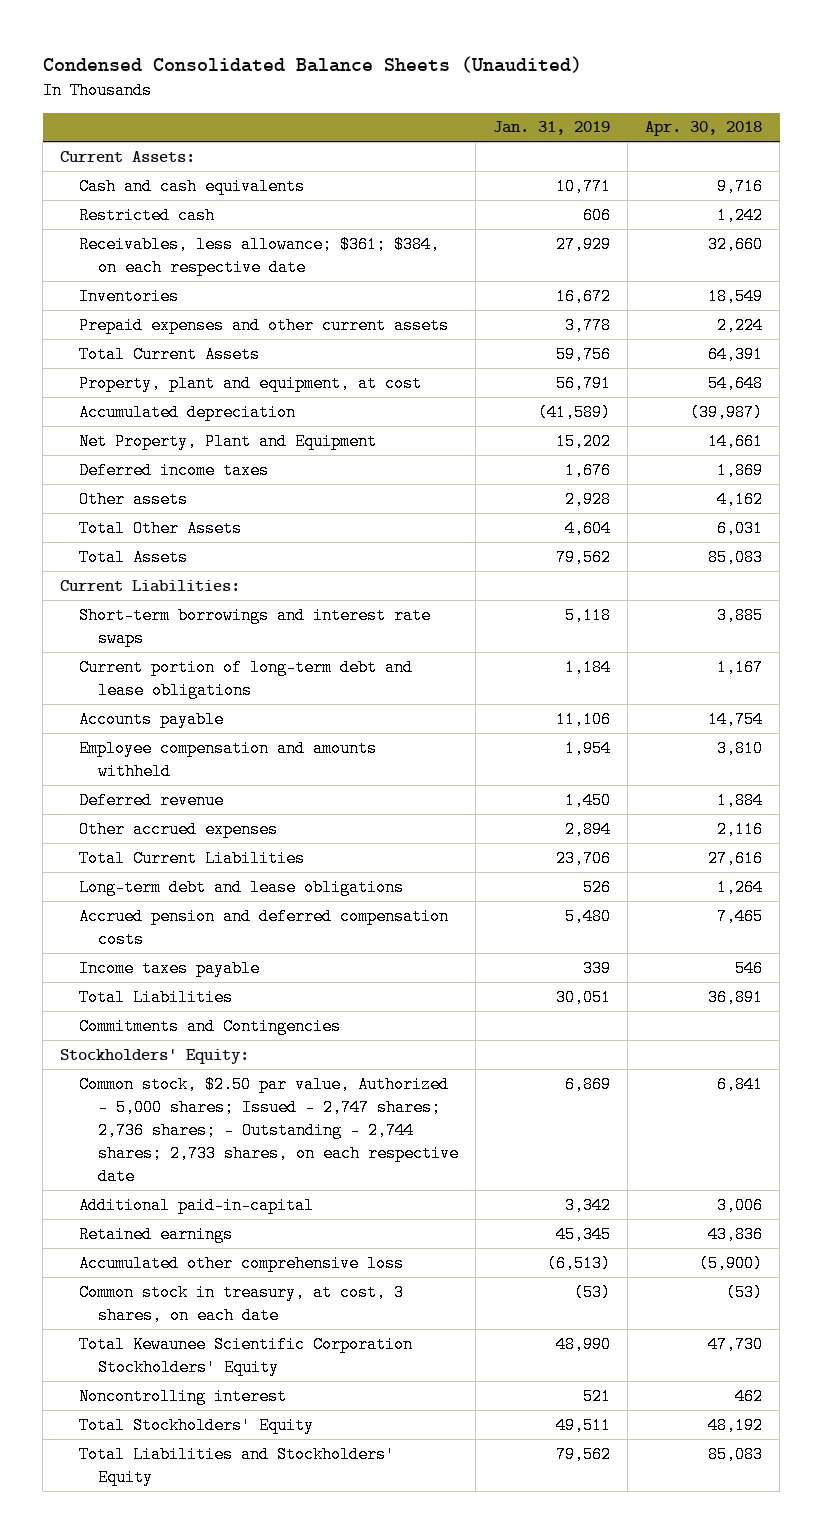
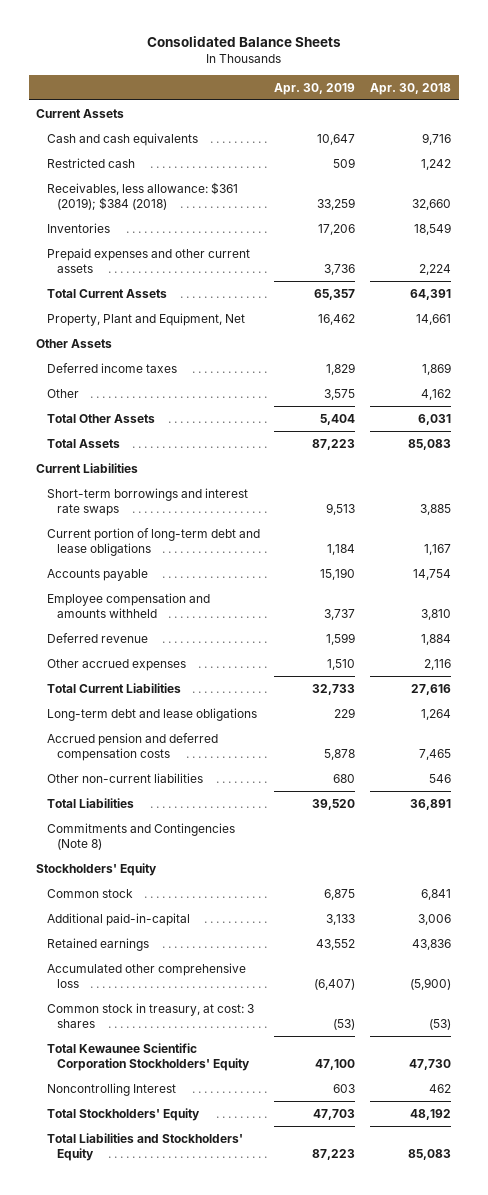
[42,55,582,73] Condensed Consolidated Balance Sheets (Unaudited) -> [146,36,341,48] Consolidated Balance Sheets
[493,121,611,136] Jan. 31, 2019 -> none
none -> [274,82,356,95] Apr. 30, 2019
[60,150,196,162] Current Assets: -> [36,108,125,118] Current Assets
[79,235,441,276] Receivables, less allowance; $361; $384, on each respective date -> [46,181,238,211] Receivables, less allowance: $361 (2019); $384 (2018)
[79,374,423,392] Property, plant and equipment, at cost -> none
[79,403,297,421] Accumulated depreciation -> none
[79,432,378,450] Net Property, Plant and Equipment -> [46,312,245,326] Property, Plant and Equipment, Net
none -> [36,338,113,348] Other Assets
[79,490,189,508] Other assets -> [46,388,79,398] Other
[60,579,241,592] Current Liabilities: -> [36,462,139,473] Current Liabilities
[79,959,261,977] Income taxes payable -> [46,772,203,783] Other non-current liabilities
[79,1017,342,1035] Commitments and Contingencies -> [46,822,235,851] Commitments and Contingencies (Note 8)
[60,1048,250,1064] Stockholders' Equity: -> [36,862,158,876] Stockholders' Equity
[79,1075,460,1186] Common stock, $2.50 par value, Authorized - 5,000 shares; Issued - 2,747 shares; 2,736 shares; - Outstanding - 2,744 shares; 2,733 shares, on each respective date -> [46,888,133,898] Common stock
[79,1283,405,1324] Common stock in treasury, at cost, 3 shares, on each date -> [46,1002,254,1029] Common stock in treasury, at cost: 3 shares
[79,1387,288,1405] Noncontrolling interest -> [46,1082,176,1096] Noncontrolling Interest

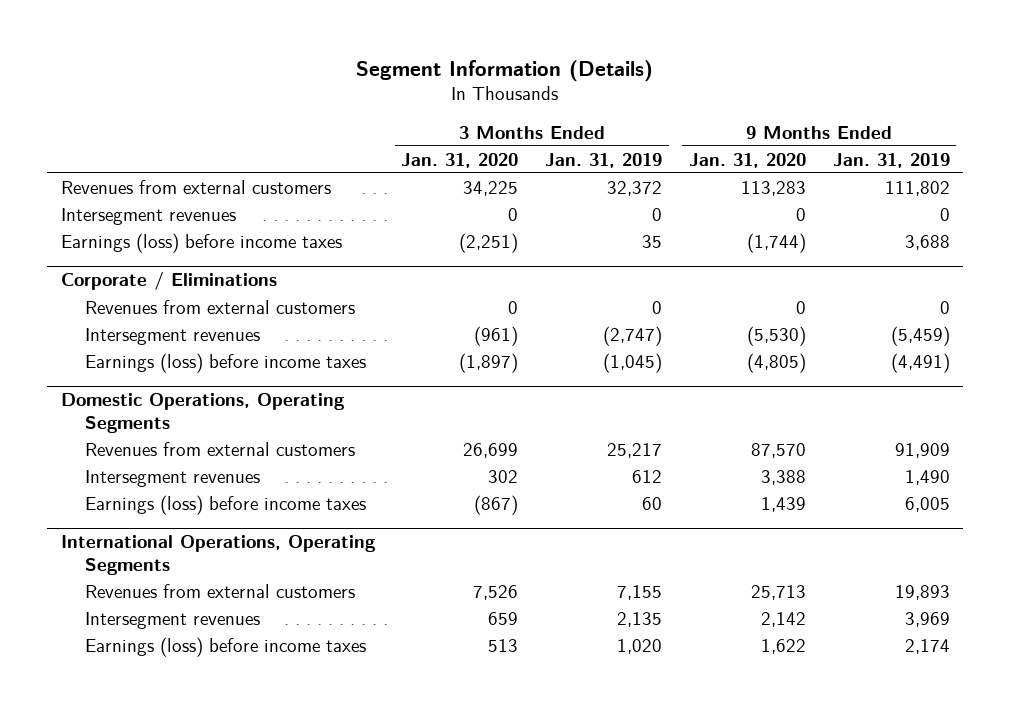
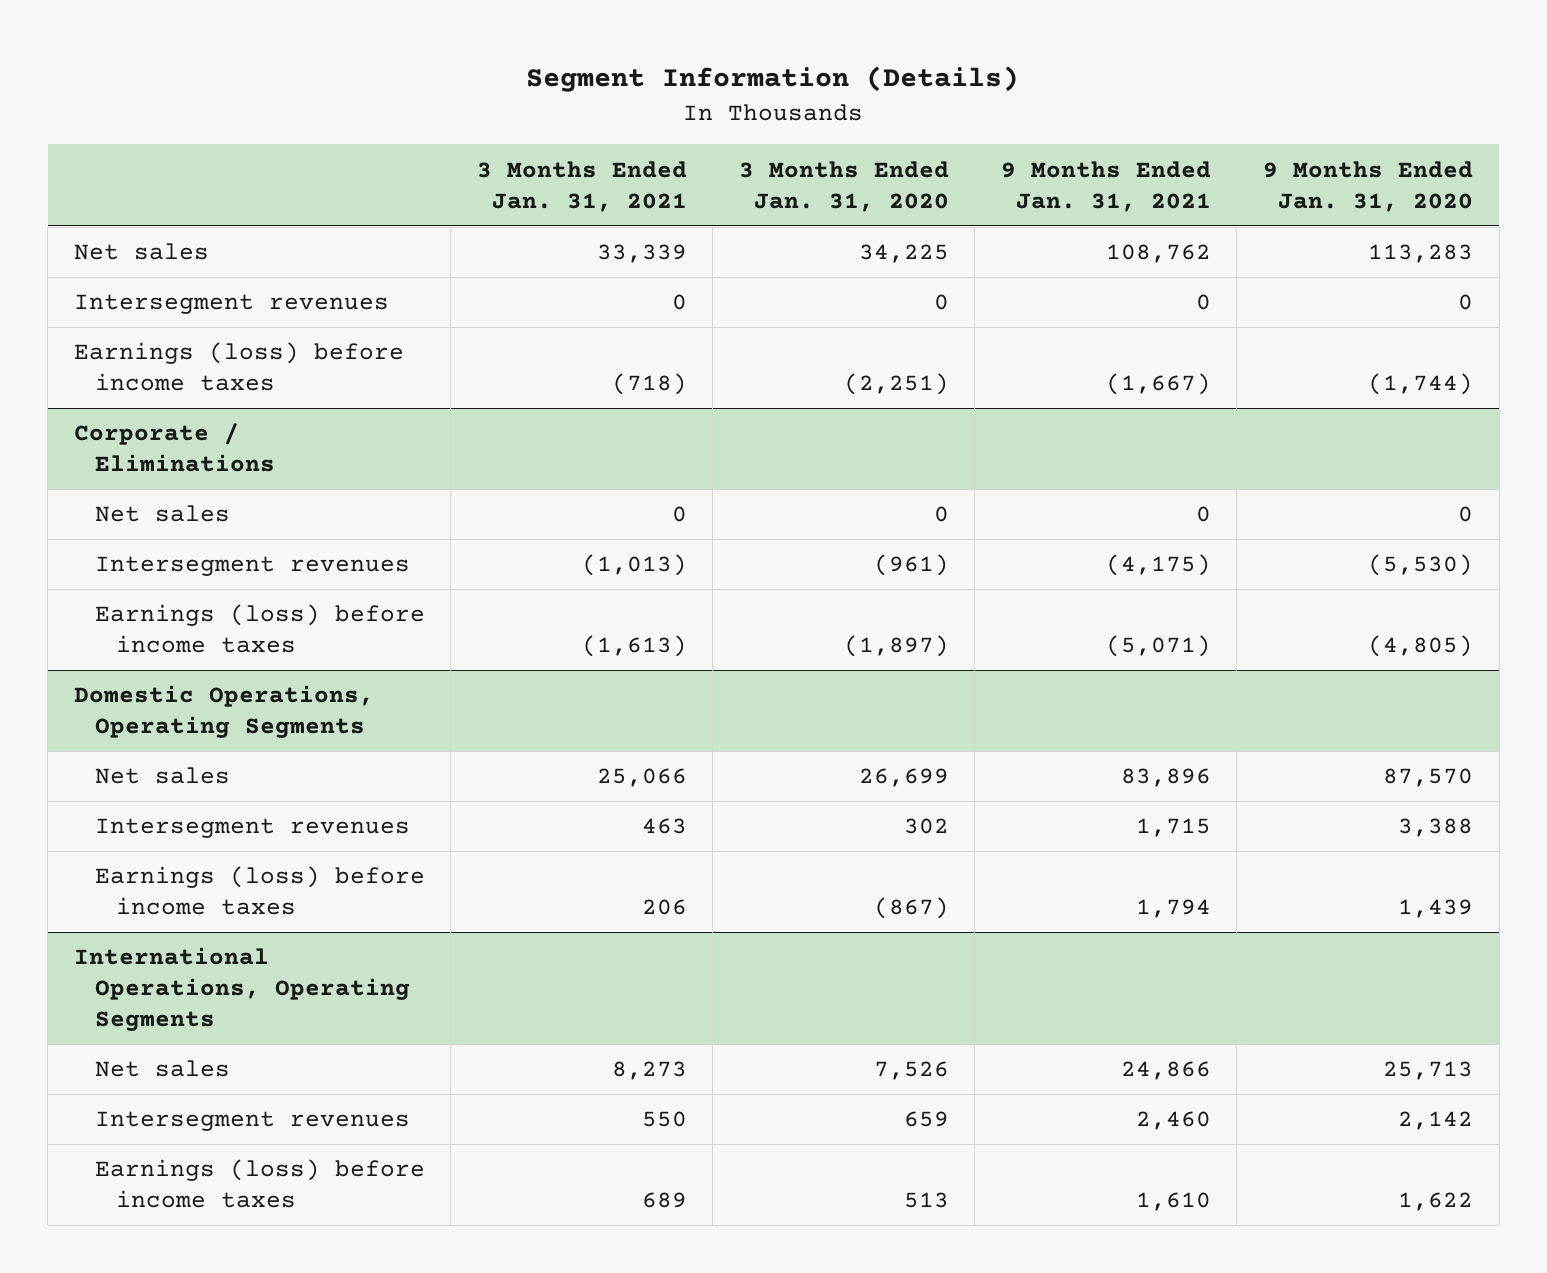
[545,152,663,168] Jan. 31, 2019 -> none
[832,152,950,168] Jan. 31, 2019 -> none
none -> [476,160,687,212] 3 Months Ended Jan. 31, 2021
none -> [1000,160,1211,212] 9 Months Ended Jan. 31, 2021
[60,180,331,195] Revenues from external customers -> [73,243,209,261] Net sales
[84,300,355,315] Revenues from external customers -> [94,505,230,523] Net sales
[84,442,355,457] Revenues from external customers -> [94,767,230,785] Net sales
[84,584,355,599] Revenues from external customers -> [94,1060,230,1078] Net sales

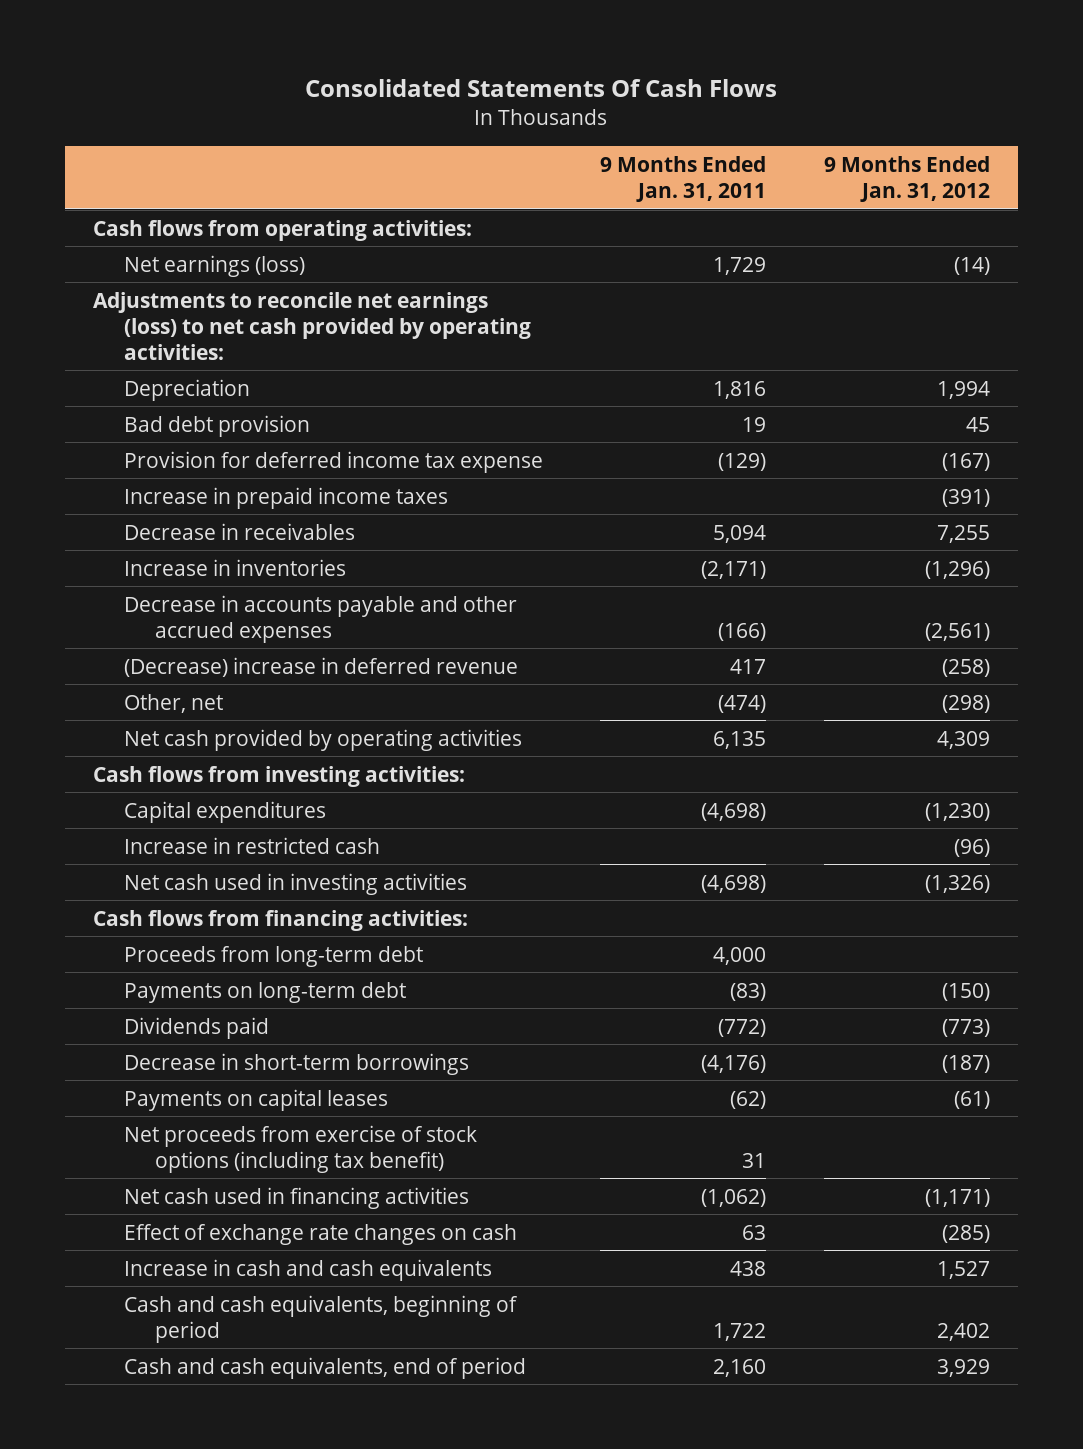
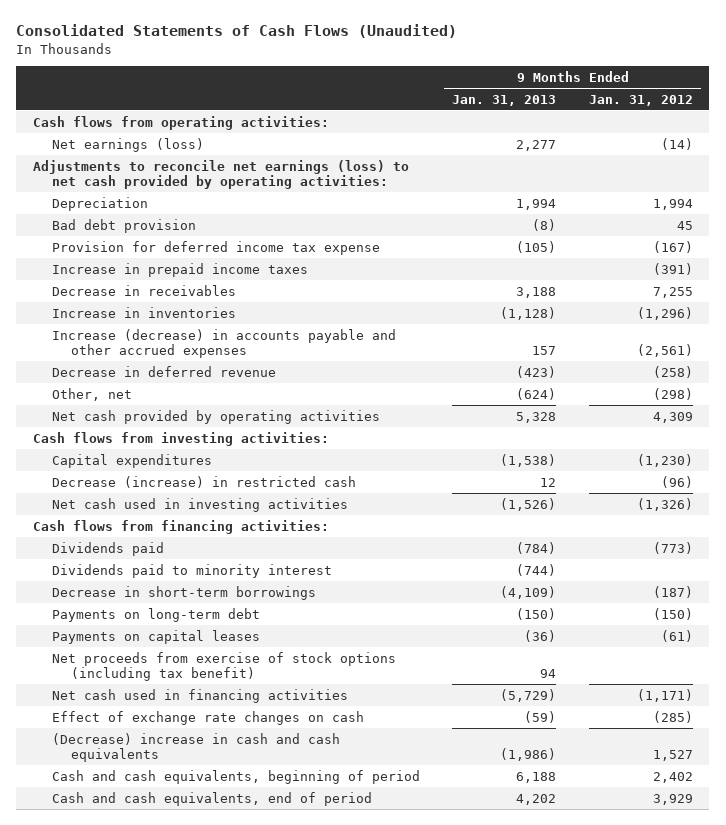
[305,79,778,98] Consolidated Statements Of Cash Flows -> [16,24,458,39] Consolidated Statements of Cash Flows (Unaudited)
[600,156,767,203] 9 Months Ended Jan. 31, 2011 -> none
none -> [452,94,557,106] Jan. 31, 2013
[124,594,518,643] Decrease in accounts payable and other accrued expenses -> [51,328,396,358] Increase (decrease) in accounts payable and other accrued expenses
[124,656,519,677] (Decrease) increase in deferred revenue -> [51,365,276,377] Decrease in deferred revenue
[124,836,381,854] Increase in restricted cash -> [51,475,356,488] Decrease (increase) in restricted cash
[124,945,424,967] Proceeds from long-term debt -> none
none -> [51,563,332,578] Dividends paid to minority interest
[124,981,407,1003] Payments on long-term debt -> [51,607,260,622] Payments on long-term debt
[124,1258,493,1281] Increase in cash and cash equivalents -> [51,732,340,762] (Decrease) increase in cash and cash equivalents

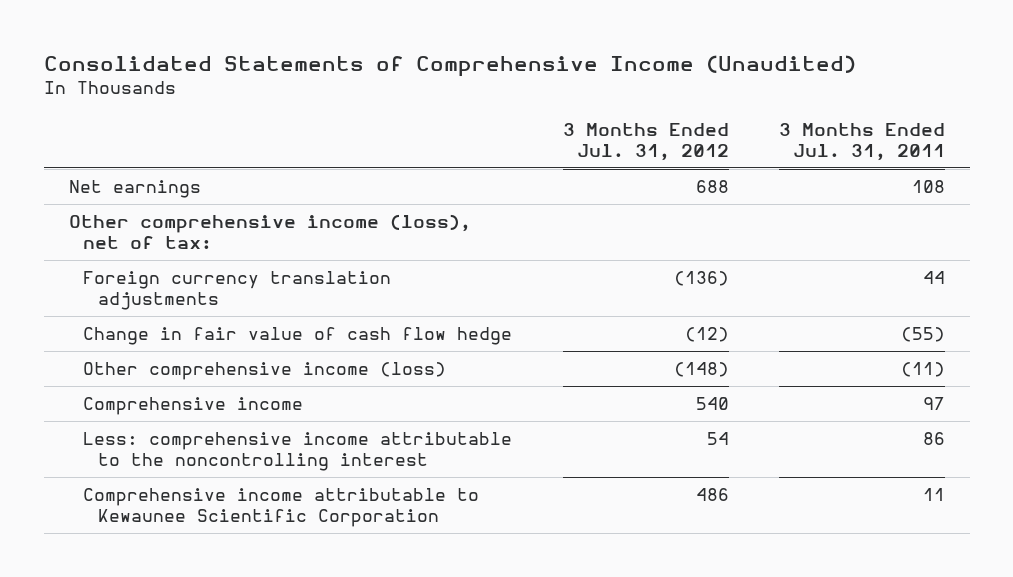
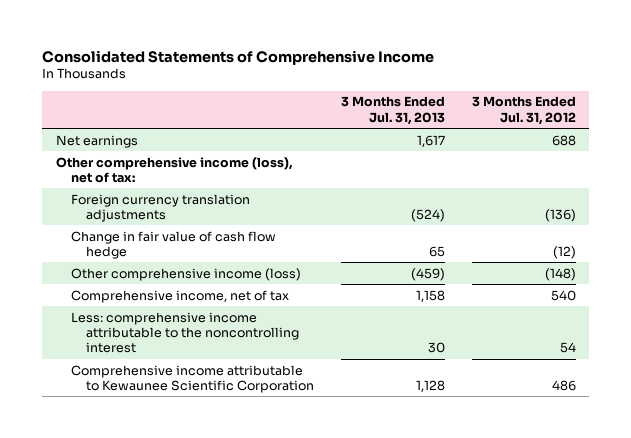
[43,54,856,77] Consolidated Statements of Comprehensive Income (Unaudited) -> [42,49,435,65] Consolidated Statements of Comprehensive Income
[778,122,945,162] 3 Months Ended Jul. 31, 2011 -> none
none -> [341,96,446,125] 3 Months Ended Jul. 31, 2013
[83,396,304,415] Comprehensive income -> [71,289,290,303] Comprehensive income, net of tax

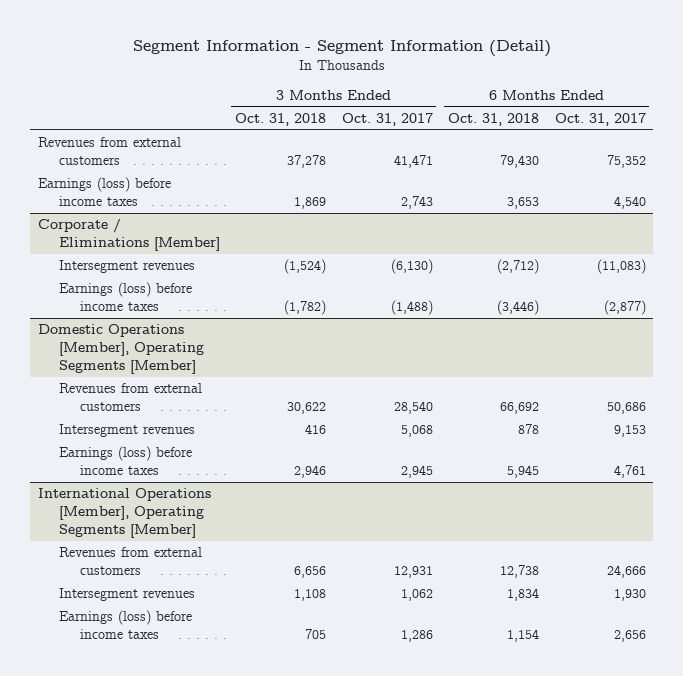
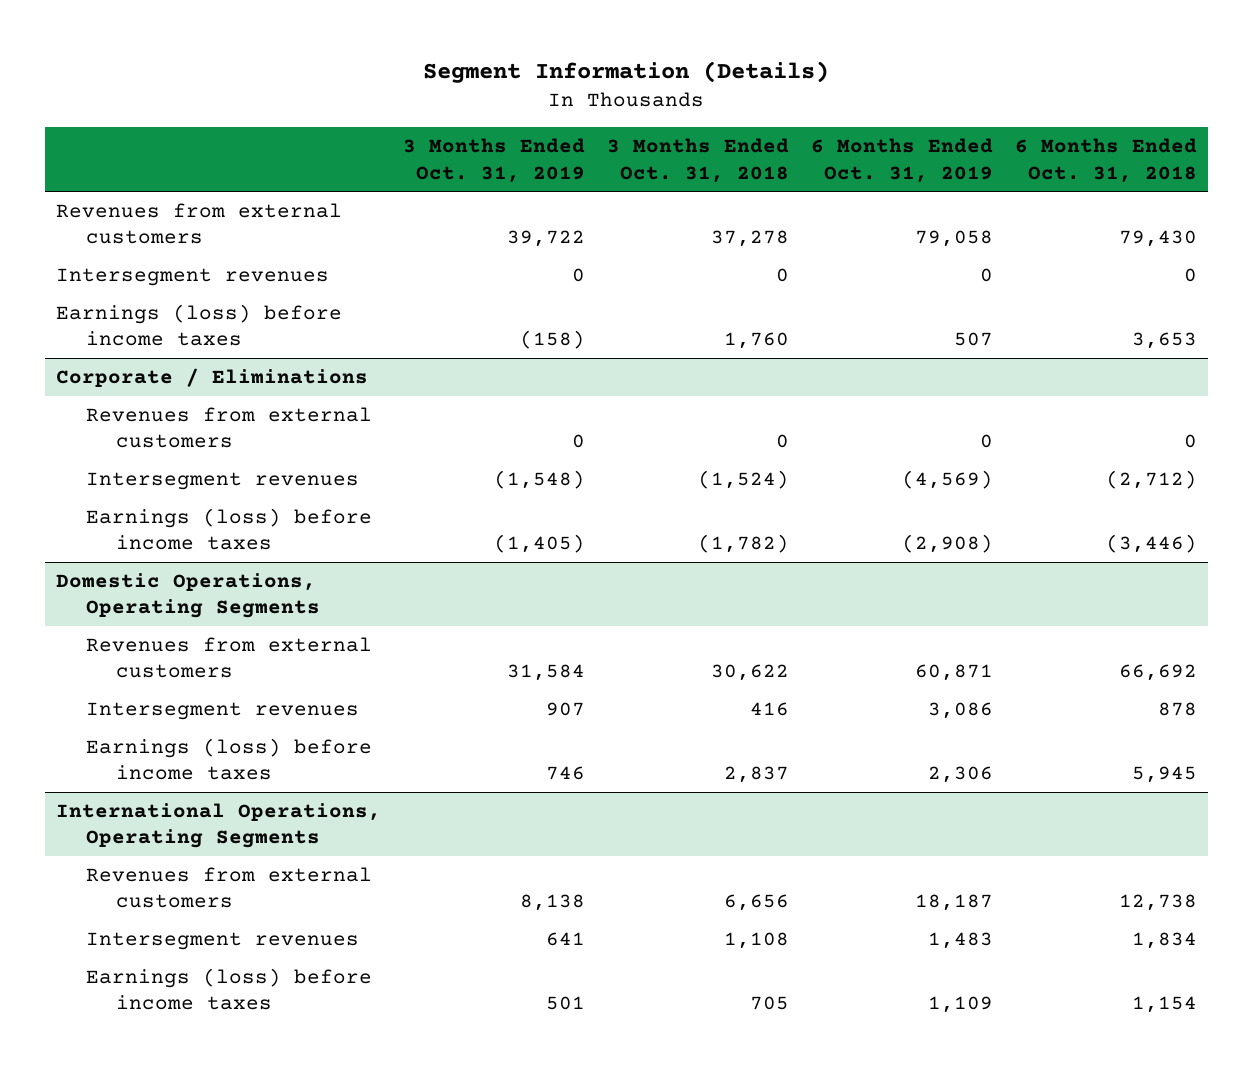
[132,40,551,58] Segment Information - Segment Information (Detail) -> [423,60,830,83] Segment Information (Details)
[341,112,433,126] Oct. 31, 2017 -> none
[554,112,646,126] Oct. 31, 2017 -> none
none -> [402,138,585,183] 3 Months Ended Oct. 31, 2019
none -> [810,138,993,183] 6 Months Ended Oct. 31, 2019
none -> [55,268,329,287] Intersegment revenues
[294,197,327,210] 1,869 -> [723,332,789,350] 1,760
[37,219,220,252] Corporate / Eliminations [Member] -> [55,368,368,388] Corporate / Eliminations
none -> [85,407,372,449] Revenues from external customers
[37,324,204,374] Domestic Operations [Member], Operating Segments [Member] -> [55,573,320,619] Domestic Operations, Operating Segments
[294,465,327,479] 2,946 -> [723,766,789,784] 2,837
[37,488,211,538] International Operations [Member], Operating Segments [Member] -> [55,803,381,849] International Operations, Operating Segments

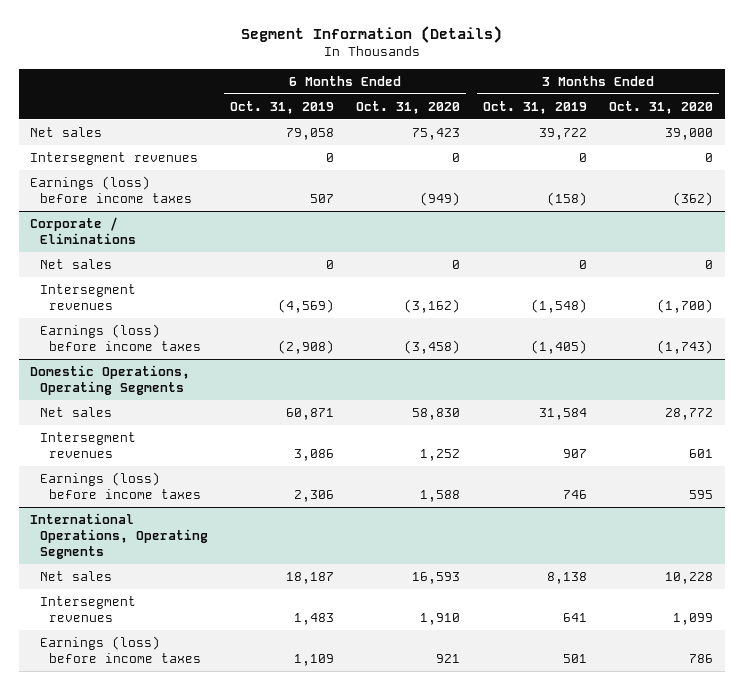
[606,138,789,183] 3 Months Ended Oct. 31, 2018 -> none
[1014,138,1197,183] 6 Months Ended Oct. 31, 2018 -> none
none -> [356,100,461,114] Oct. 31, 2020
none -> [609,100,714,114] Oct. 31, 2020
[55,203,342,245] Revenues from external customers -> [29,126,102,137] Net sales
[85,407,372,449] Revenues from external customers -> [39,258,112,269] Net sales
[85,637,372,679] Revenues from external customers -> [39,406,112,417] Net sales
[85,867,372,909] Revenues from external customers -> [39,570,112,581] Net sales

